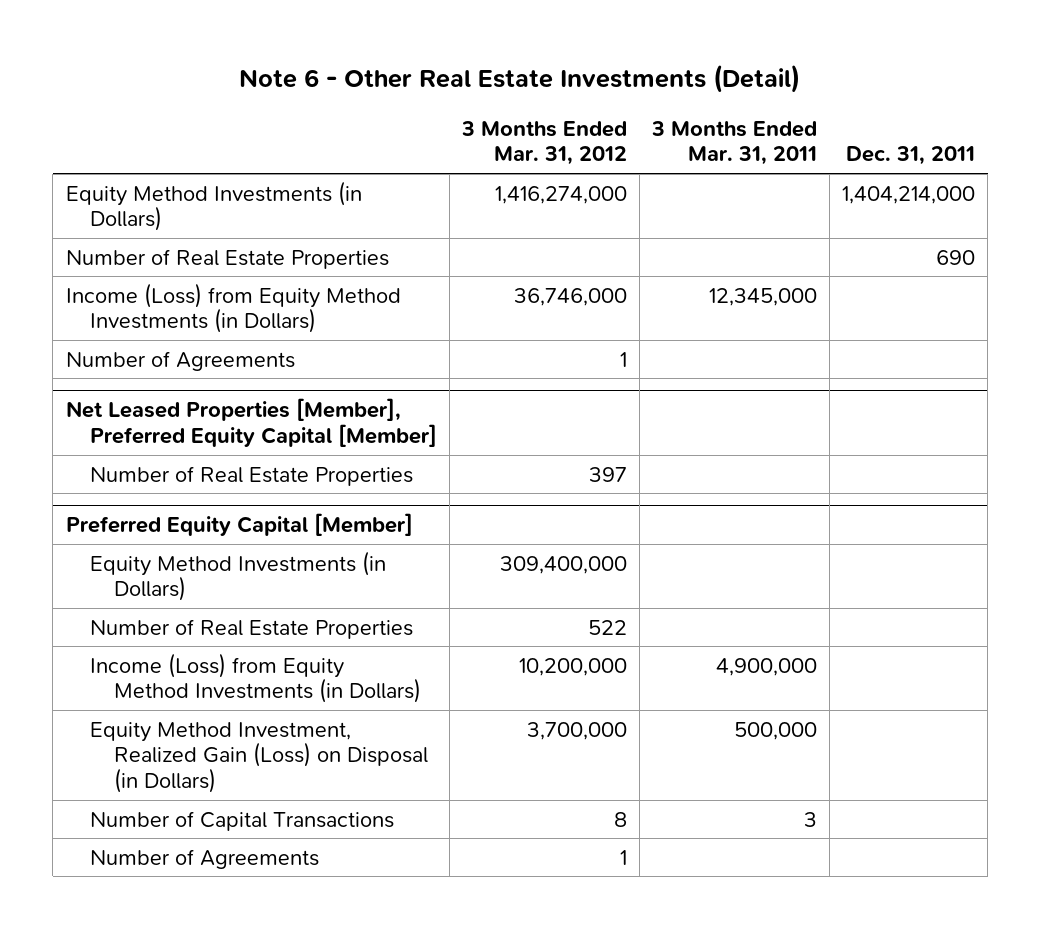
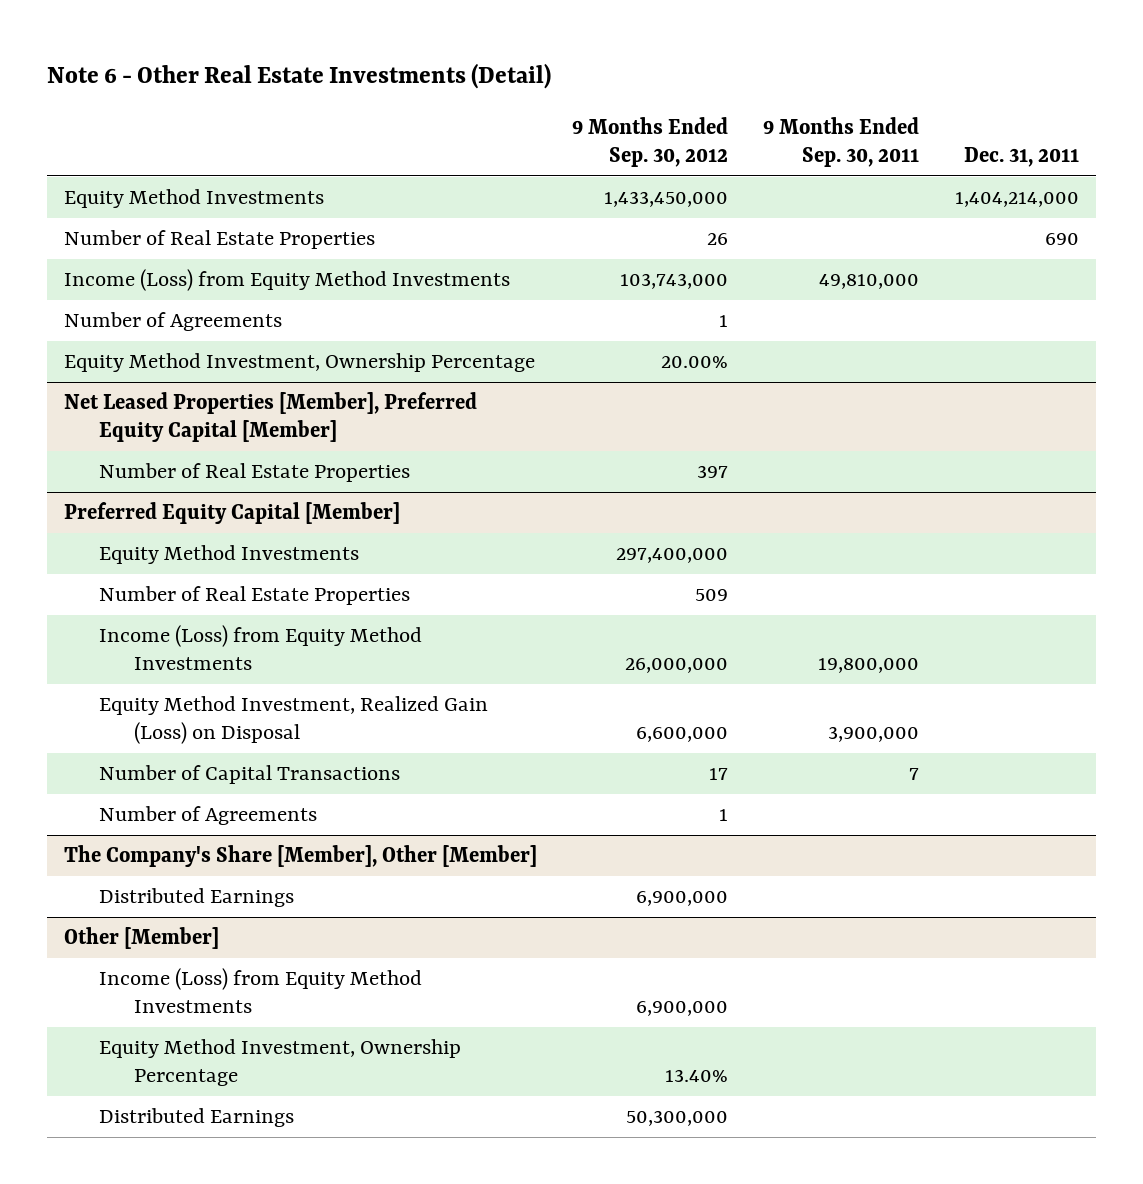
[461,120,628,166] 3 Months Ended Mar. 31, 2012 -> none
[651,120,818,166] 3 Months Ended Mar. 31, 2011 -> none
none -> [572,117,729,168] 9 Months Ended Sep. 30, 2012
none -> [763,117,920,168] 9 Months Ended Sep. 30, 2011
[65,180,362,232] Equity Method Investments (in Dollars) -> [64,189,325,209] Equity Method Investments
[65,282,401,334] Income (Loss) from Equity Method Investments (in Dollars) -> [64,269,511,292] Income (Loss) from Equity Method Investments
none -> [64,353,536,373] Equity Method Investment, Ownership Percentage
[89,550,386,602] Equity Method Investments (in Dollars) -> [99,545,360,565] Equity Method Investments
[89,652,422,704] Income (Loss) from Equity Method Investments (in Dollars) -> [99,625,423,671] Income (Loss) from Equity Method Investments
[89,721,429,794] Equity Method Investment, Realized Gain (Loss) on Disposal (in Dollars) -> [99,696,489,745] Equity Method Investment, Realized Gain (Loss) on Disposal
none -> [64,845,538,868] The Company's Share [Member], Other [Member]
none -> [99,888,295,908] Distributed Earnings
none -> [64,927,220,950] Other [Member]
none -> [99,968,423,1014] Income (Loss) from Equity Method Investments
none -> [99,1039,462,1087] Equity Method Investment, Ownership Percentage
none -> [99,1108,295,1128] Distributed Earnings

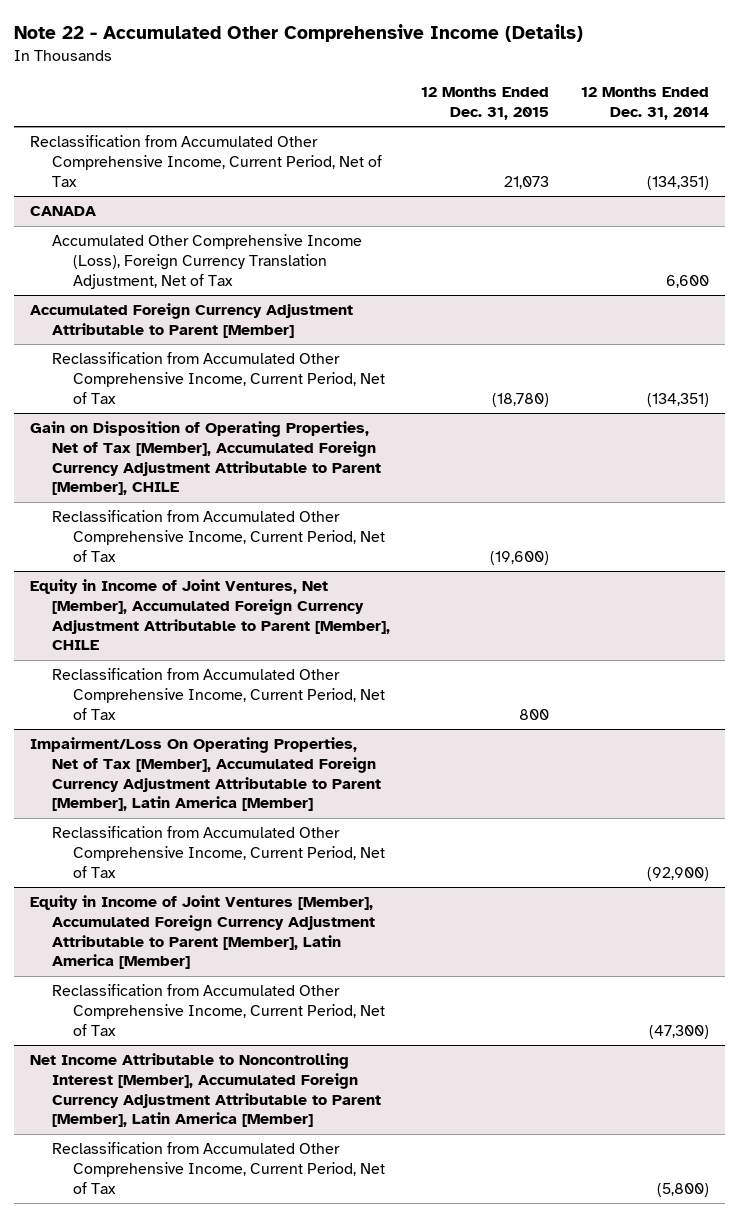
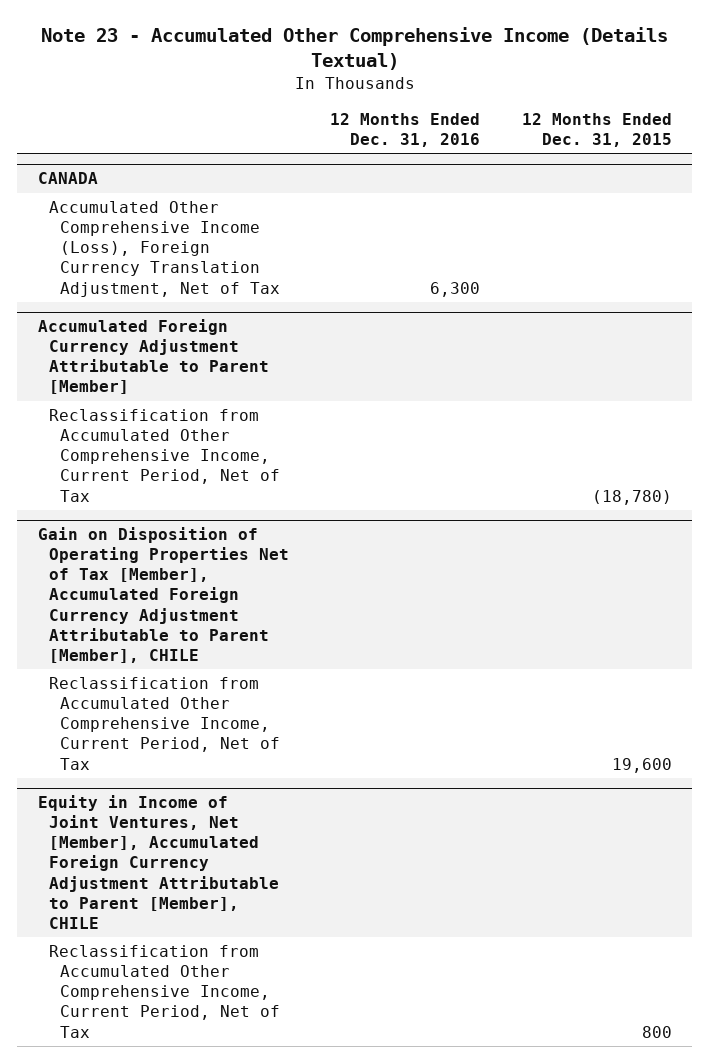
[13,23,583,42] Note 22 - Accumulated Other Comprehensive Income (Details) -> [40,26,668,70] Note 23 - Accumulated Other Comprehensive Income (Details Textual)
[580,87,709,120] 12 Months Ended Dec. 31, 2014 -> none
none -> [330,112,481,147] 12 Months Ended Dec. 31, 2016
[29,135,382,187] Reclassification from Accumulated Other Comprehensive Income, Current Period, Net of Tax -> none
[29,421,381,496] Gain on Disposition of Operating Properties, Net of Tax [Member], Accumulated Foreign Currency Adjustment Attributable to Parent [Member], CHILE -> [37,527,289,663] Gain on Disposition of Operating Properties Net of Tax [Member], Accumulated Foreign Currency Adjustment Attributable to Parent [Member], CHILE
[490,550,550,565] (19,600) -> [611,757,672,773] 19,600
[29,737,381,812] Impairment/Loss On Operating Properties, Net of Tax [Member], Accumulated Foreign Currency Adjustment Attributable to Parent [Member], Latin America [Member] -> none
[51,826,386,878] Reclassification from Accumulated Other Comprehensive Income, Current Period, Net of Tax -> none
[29,895,375,970] Equity in Income of Joint Ventures [Member], Accumulated Foreign Currency Adjustment Attributable to Parent [Member], Latin America [Member] -> none
[51,984,386,1036] Reclassification from Accumulated Other Comprehensive Income, Current Period, Net of Tax -> none
[29,1053,381,1128] Net Income Attributable to Noncontrolling Interest [Member], Accumulated Foreign Currency Adjustment Attributable to Parent [Member], Latin America [Member] -> none
[51,1142,386,1194] Reclassification from Accumulated Other Comprehensive Income, Current Period, Net of Tax -> none

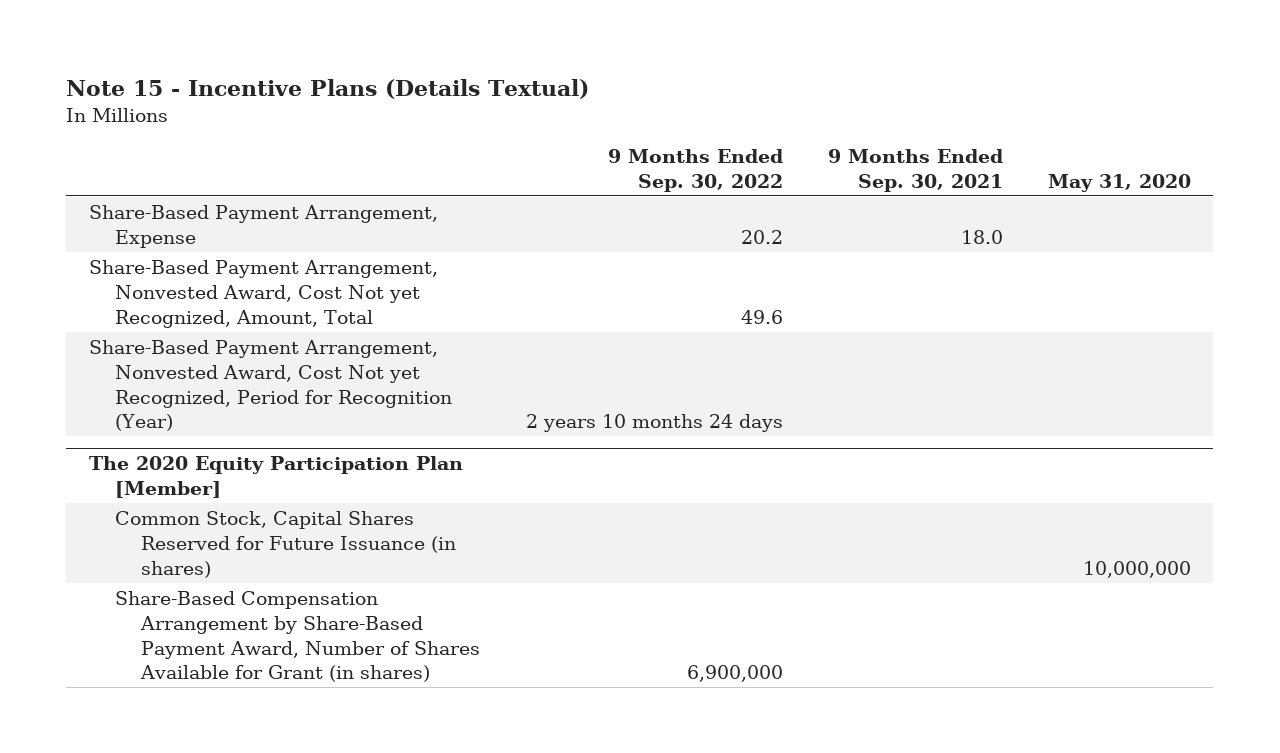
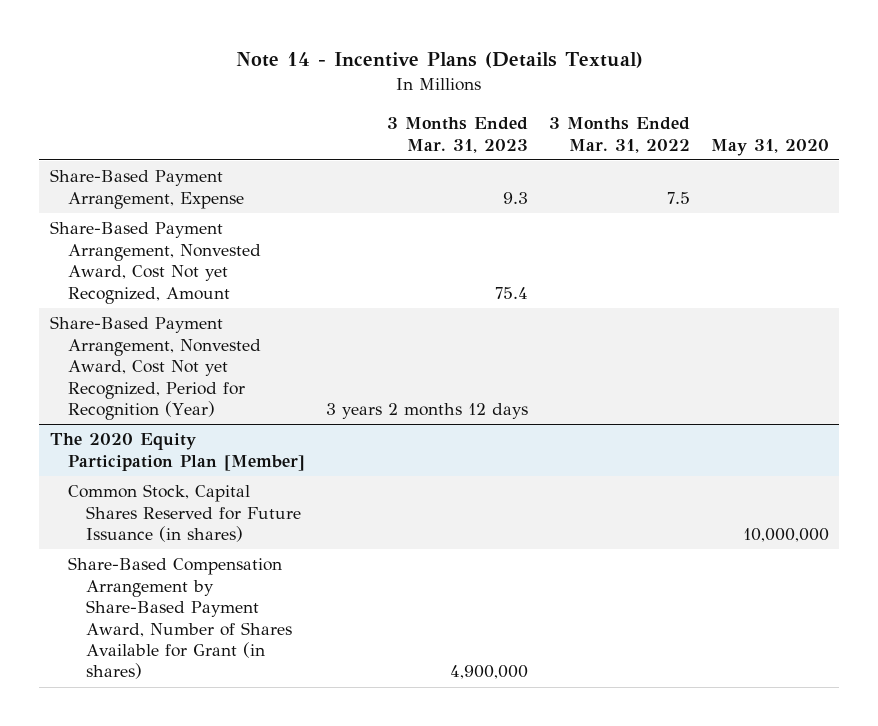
[66,78,590,99] Note 15 - Incentive Plans (Details Textual) -> [236,52,644,69] Note 14 - Incentive Plans (Details Textual)
[607,148,783,192] 9 Months Ended Sep. 30, 2022 -> none
[827,148,1003,192] 9 Months Ended Sep. 30, 2021 -> none
none -> [386,117,528,153] 3 Months Ended Mar. 31, 2023
none -> [548,117,690,153] 3 Months Ended Mar. 31, 2022
[88,259,438,328] Share-Based Payment Arrangement, Nonvested Award, Cost Not yet Recognized, Amount, Total -> [49,221,261,304] Share-Based Payment Arrangement, Nonvested Award, Cost Not yet Recognized, Amount

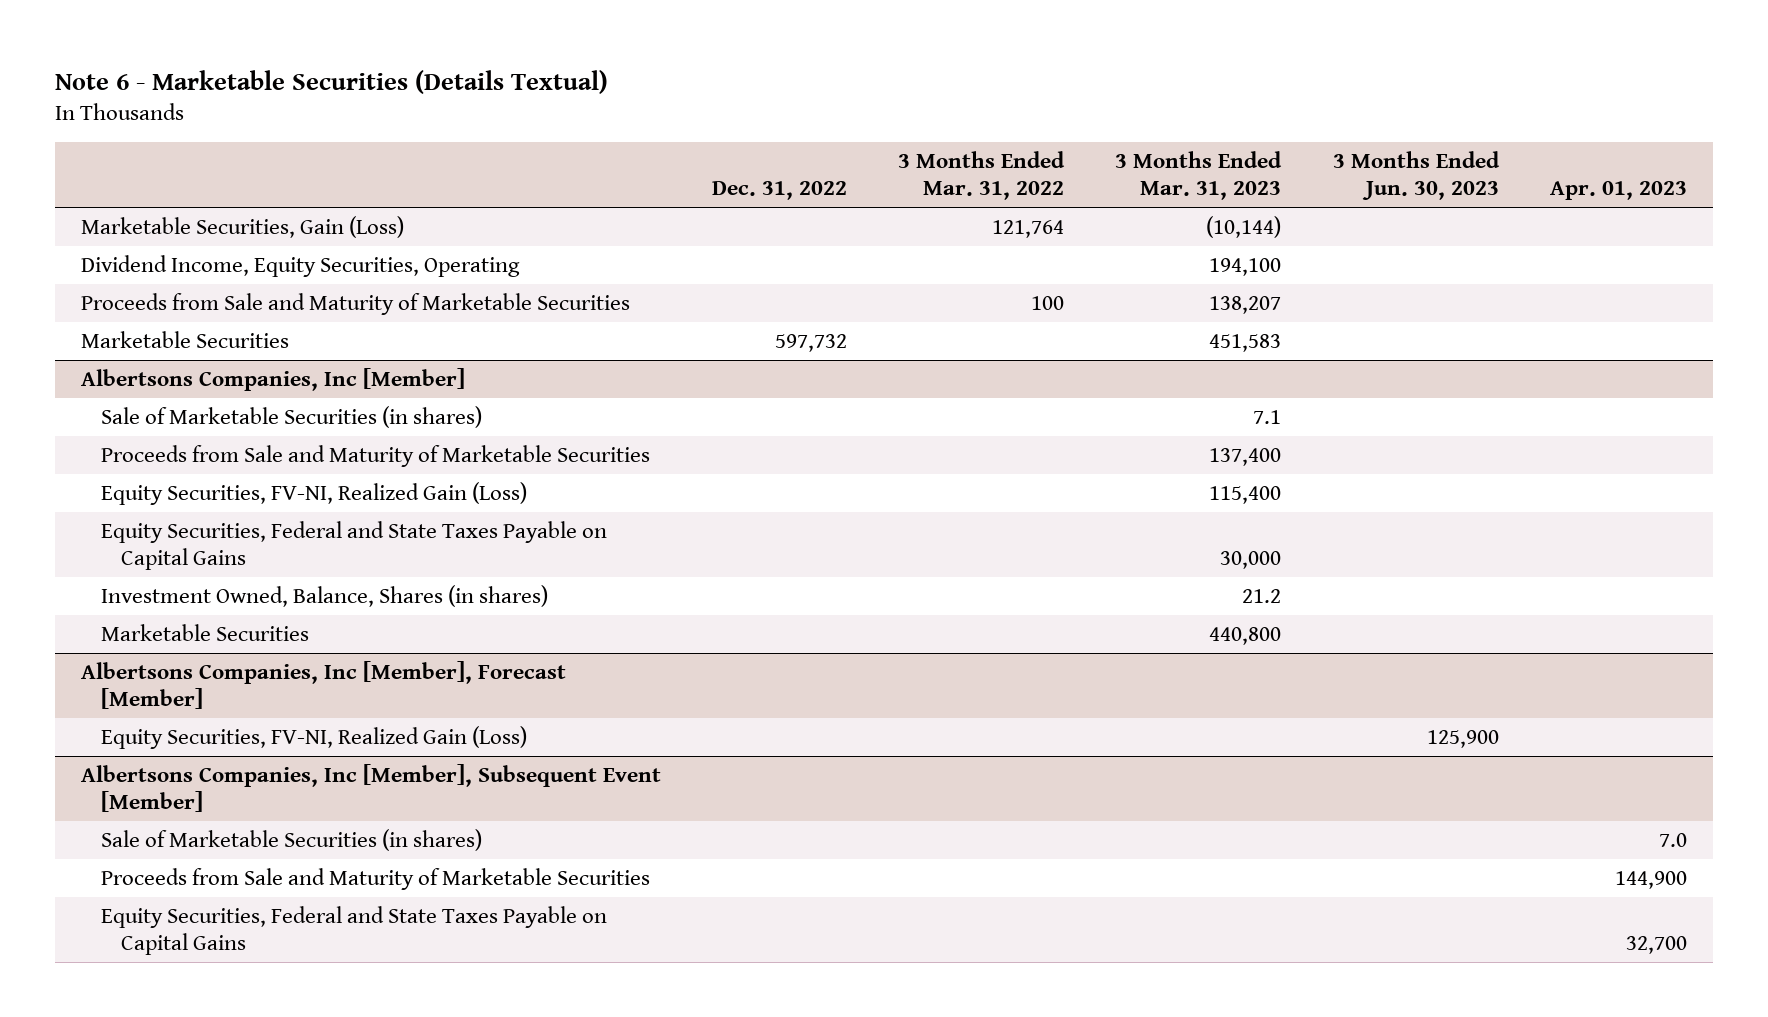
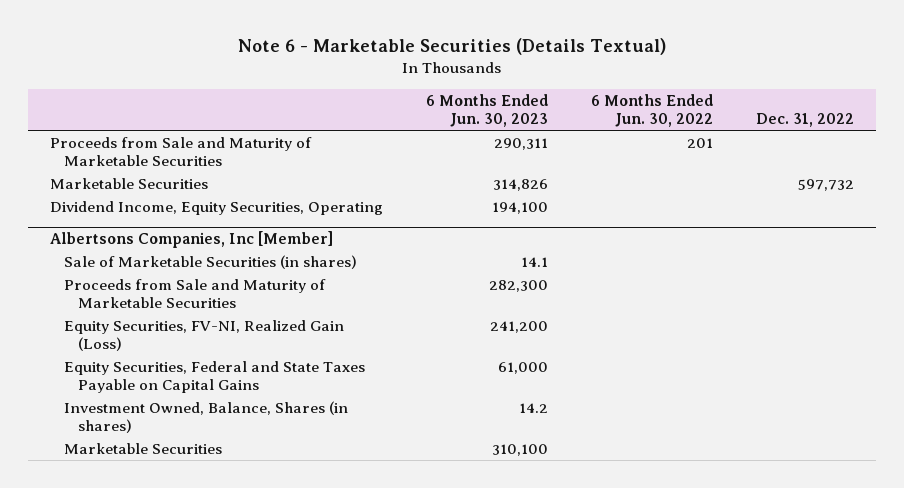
[898,150,1066,201] 3 Months Ended Mar. 31, 2022 -> none
[1115,150,1283,201] 3 Months Ended Mar. 31, 2023 -> none
[1332,150,1500,201] 3 Months Ended Jun. 30, 2023 -> none
[1549,181,1687,201] Apr. 01, 2023 -> none
none -> [425,93,548,127] 6 Months Ended Jun. 30, 2023
none -> [590,93,713,127] 6 Months Ended Jun. 30, 2022
[80,215,404,238] Marketable Securities, Gain (Loss) -> none
[80,254,520,277] Dividend Income, Equity Securities, Operating -> [49,200,383,215] Dividend Income, Equity Securities, Operating
[80,660,566,710] Albertsons Companies, Inc [Member], Forecast [Member] -> none
[100,725,527,749] Equity Securities, FV-NI, Realized Gain (Loss) -> none
[80,763,661,813] Albertsons Companies, Inc [Member], Subsequent Event [Member] -> none
[100,828,482,851] Sale of Marketable Securities (in shares) -> none
[100,867,650,890] Proceeds from Sale and Maturity of Marketable Securities -> none
[100,905,607,956] Equity Securities, Federal and State Taxes Payable on Capital Gains -> none

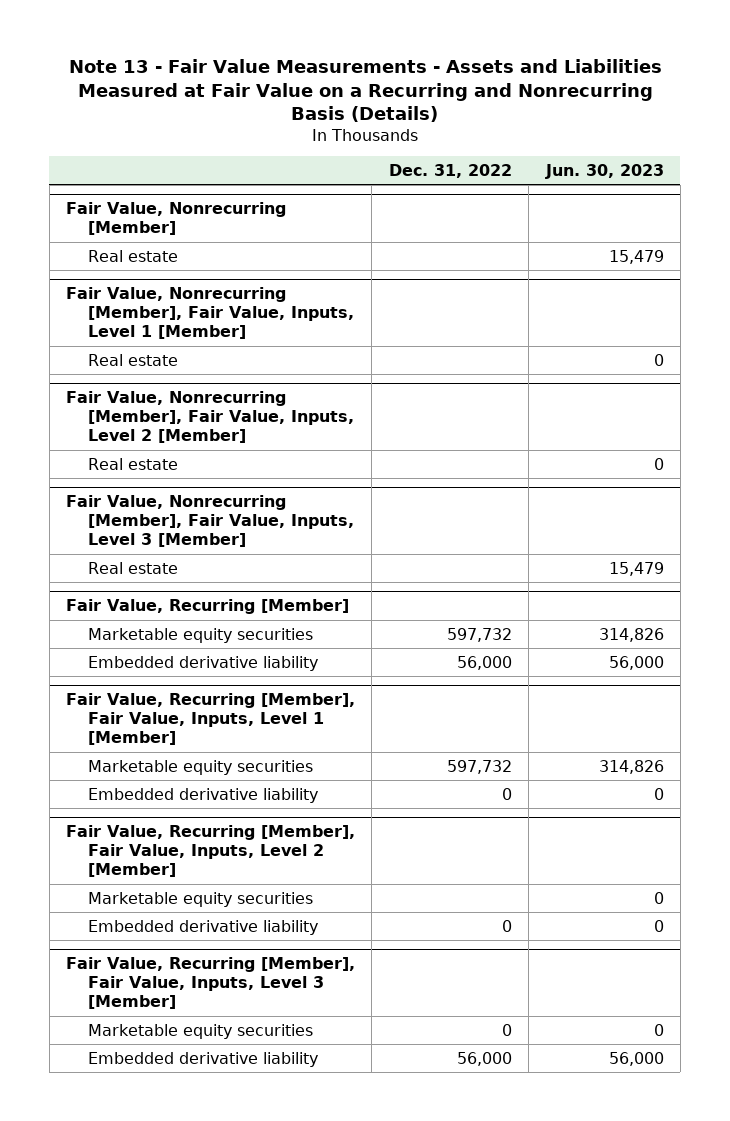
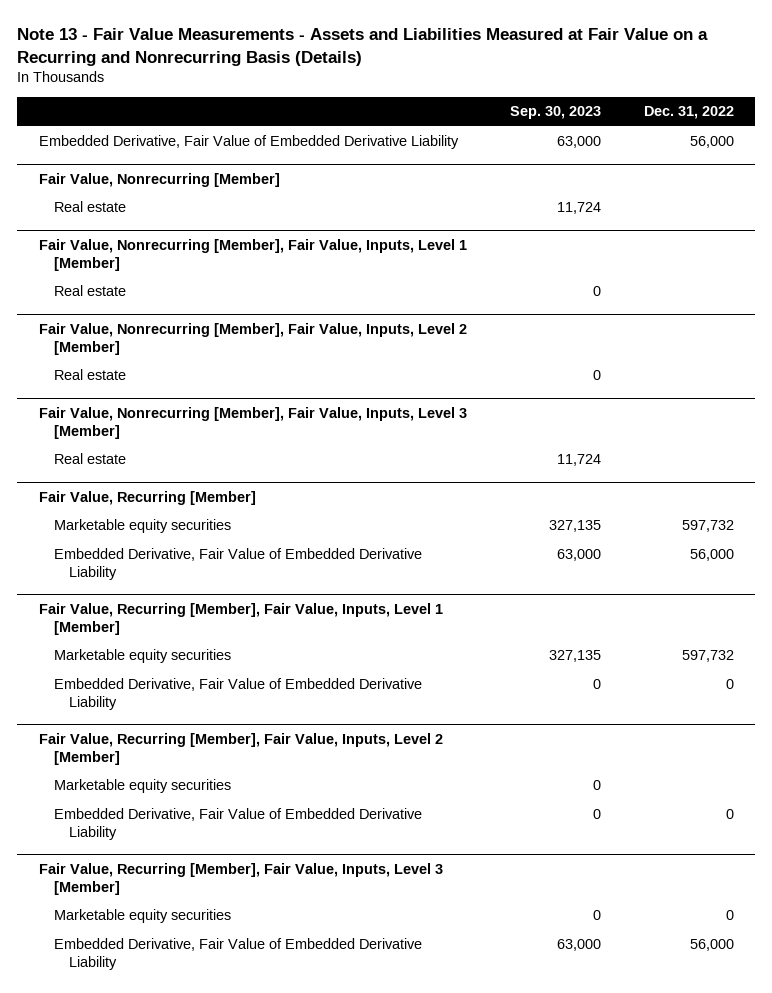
[544,163,664,179] Jun. 30, 2023 -> none
none -> [509,106,601,120] Sep. 30, 2023
none -> [38,135,459,150] Embedded Derivative, Fair Value of Embedded Derivative Liability
[88,655,319,671] Embedded derivative liability -> [53,548,422,580] Embedded Derivative, Fair Value of Embedded Derivative Liability
[88,787,319,803] Embedded derivative liability -> [53,678,422,710] Embedded Derivative, Fair Value of Embedded Derivative Liability
[88,919,319,935] Embedded derivative liability -> [53,808,422,840] Embedded Derivative, Fair Value of Embedded Derivative Liability
[88,1051,319,1067] Embedded derivative liability -> [53,938,422,970] Embedded Derivative, Fair Value of Embedded Derivative Liability

